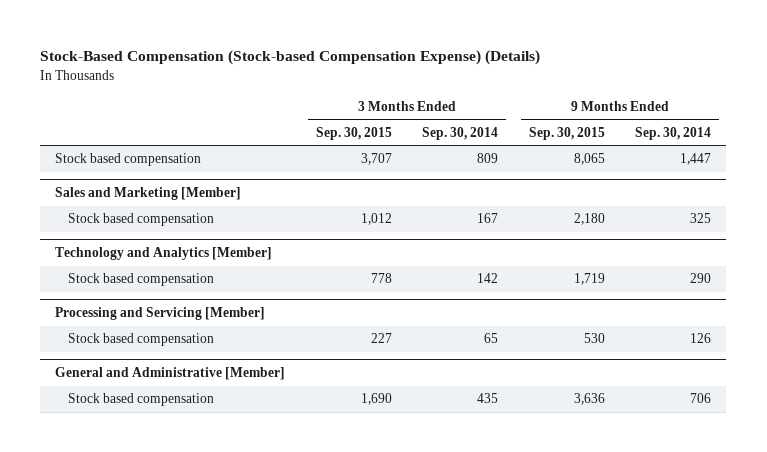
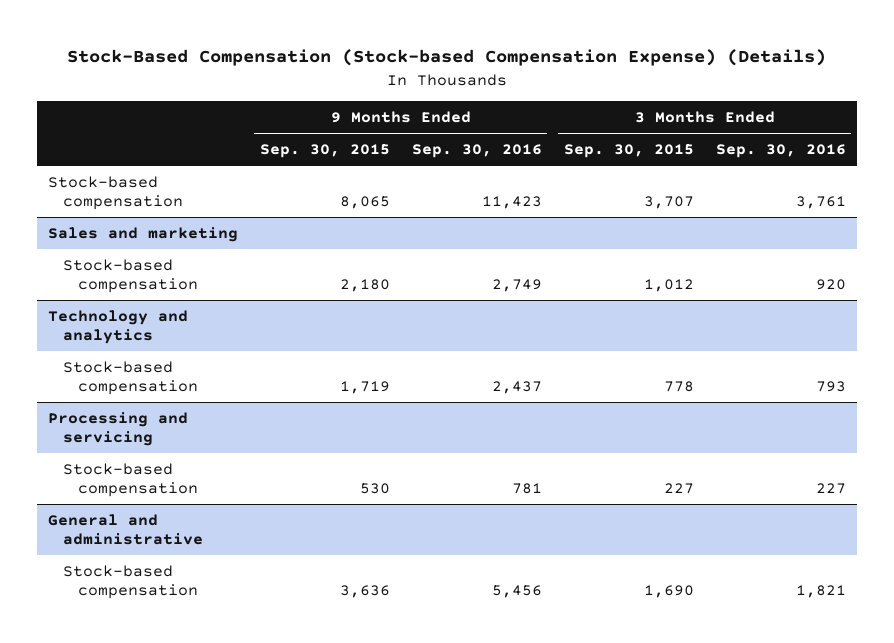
[422,126,499,140] Sep. 30, 2014 -> none
[635,126,712,140] Sep. 30, 2014 -> none
none -> [411,143,542,158] Sep. 30, 2016
none -> [715,143,846,158] Sep. 30, 2016
[55,153,202,167] Stock based compensation -> [47,175,183,211] Stock-based compensation
[55,187,242,201] Sales and Marketing [Member] -> [47,226,238,242] Sales and marketing
[67,213,214,227] Stock based compensation -> [62,258,198,294] Stock-based compensation
[55,247,273,261] Technology and Analytics [Member] -> [47,309,188,345] Technology and analytics
[67,273,214,287] Stock based compensation -> [62,360,198,396] Stock-based compensation
[55,307,266,321] Processing and Servicing [Member] -> [47,411,188,447] Processing and servicing
[67,333,214,347] Stock based compensation -> [62,462,198,498] Stock-based compensation
[55,367,286,381] General and Administrative [Member] -> [47,513,203,546] General and administrative
[67,393,214,407] Stock based compensation -> [62,564,198,600] Stock-based compensation

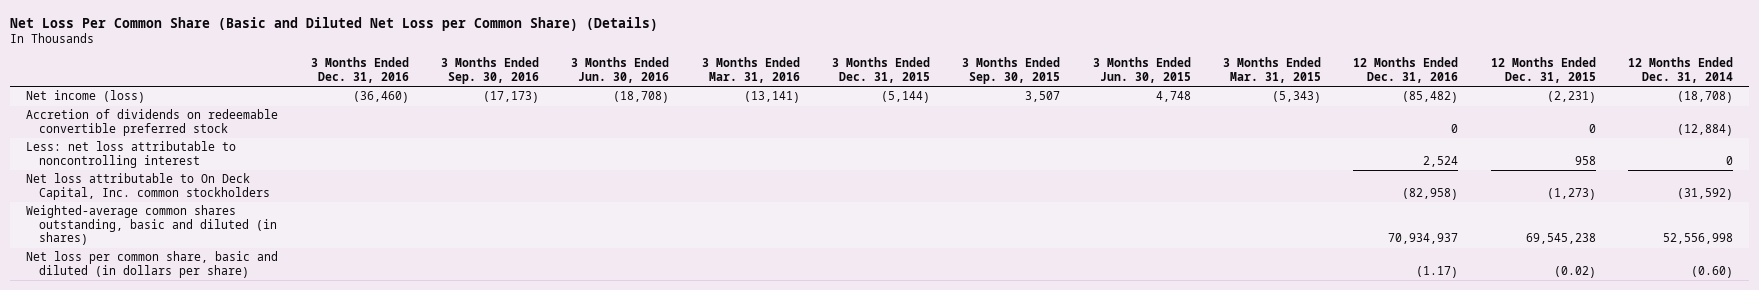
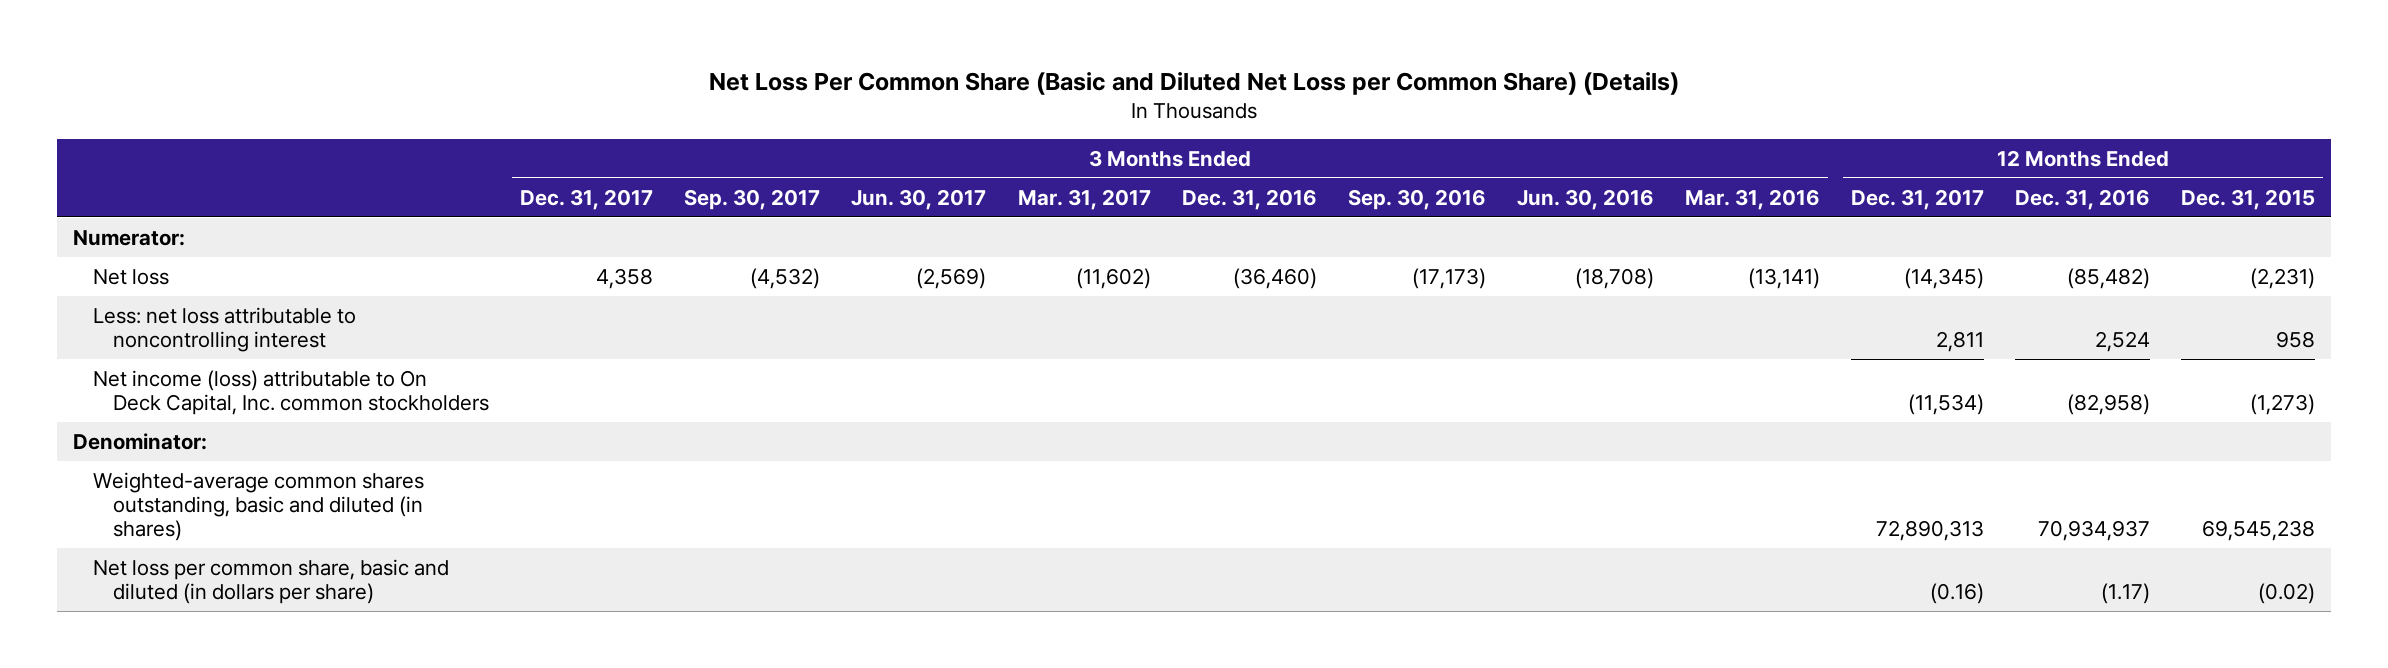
[831,57,930,84] 3 Months Ended Dec. 31, 2015 -> none
[962,57,1061,85] 3 Months Ended Sep. 30, 2015 -> none
[1092,57,1191,84] 3 Months Ended Jun. 30, 2015 -> none
[1222,57,1321,84] 3 Months Ended Mar. 31, 2015 -> none
[1628,57,1734,84] 12 Months Ended Dec. 31, 2014 -> none
none -> [520,188,654,210] Dec. 31, 2017
none -> [684,188,821,210] Sep. 30, 2017
none -> [851,188,987,210] Jun. 30, 2017
none -> [1017,188,1151,210] Mar. 31, 2017
none -> [1851,188,1985,210] Dec. 31, 2017
[26,109,279,136] Accretion of dividends on redeemable convertible preferred stock -> none
none -> [72,229,185,246] Numerator:
[26,90,146,104] Net income (loss) -> [92,268,169,285] Net loss
[26,173,270,200] Net loss attributable to On Deck Capital, Inc. common stockholders -> [92,369,490,416] Net income (loss) attributable to On Deck Capital, Inc. common stockholders
none -> [72,432,207,450] Denominator:

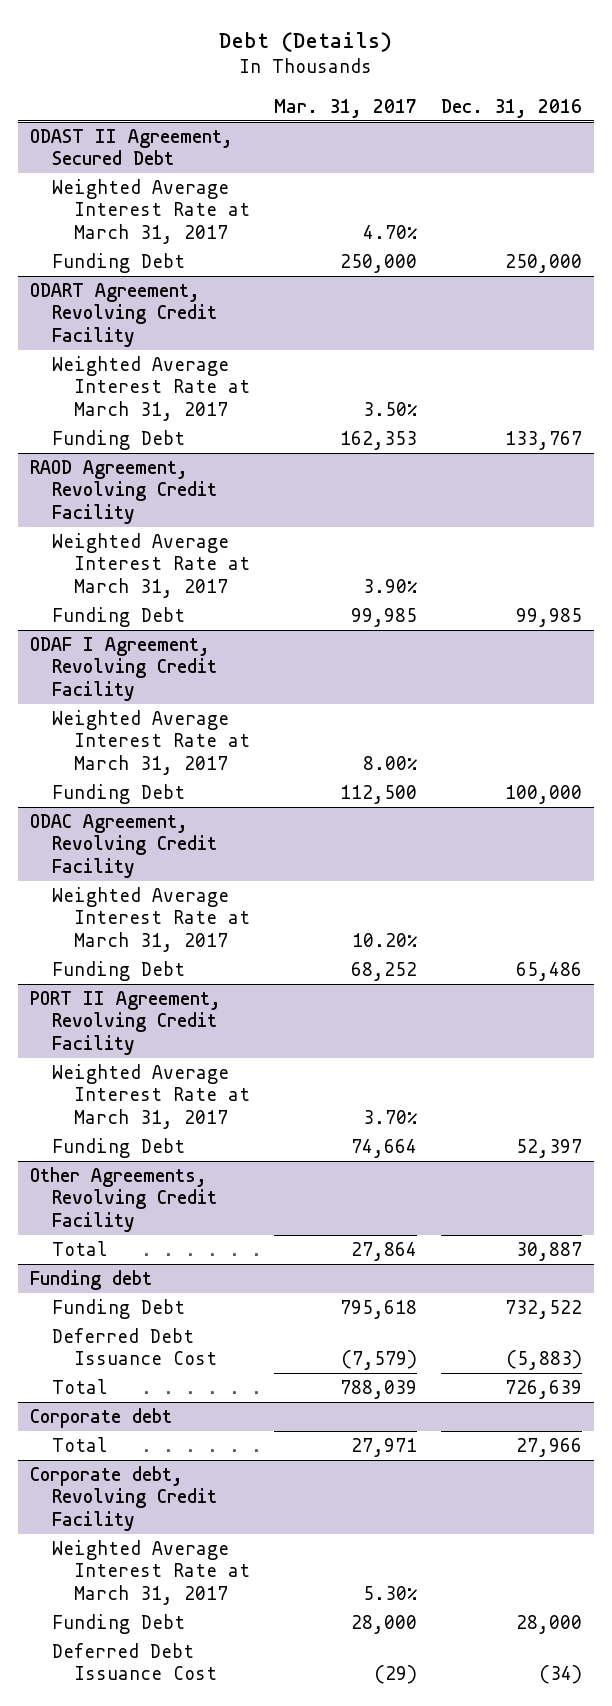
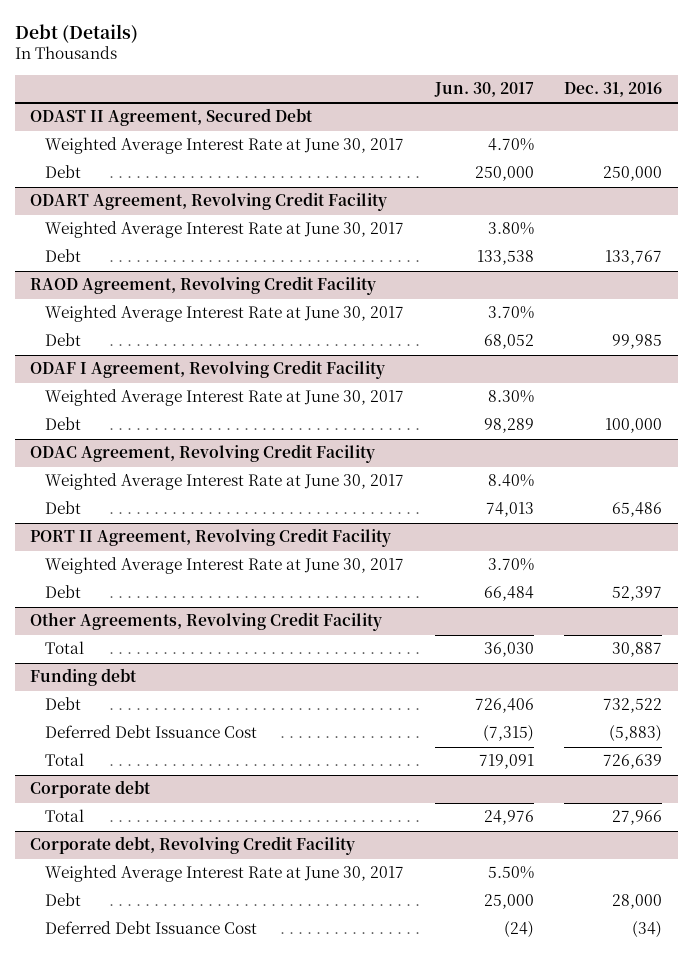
[273,98,417,118] Mar. 31, 2017 -> none
none -> [433,81,534,97] Jun. 30, 2017
[52,178,251,245] Weighted Average Interest Rate at March 31, 2017 -> [45,137,405,155] Weighted Average Interest Rate at June 30, 2017
[52,252,186,273] Funding Debt -> [45,165,82,179] Debt
[52,355,251,422] Weighted Average Interest Rate at March 31, 2017 -> [45,221,405,239] Weighted Average Interest Rate at June 30, 2017
[52,429,186,450] Funding Debt -> [45,249,82,263] Debt
[52,532,251,599] Weighted Average Interest Rate at March 31, 2017 -> [45,305,405,323] Weighted Average Interest Rate at June 30, 2017
[52,606,186,627] Funding Debt -> [45,333,82,347] Debt
[52,709,251,776] Weighted Average Interest Rate at March 31, 2017 -> [45,389,405,407] Weighted Average Interest Rate at June 30, 2017
[52,783,186,804] Funding Debt -> [45,417,82,431] Debt
[52,886,251,953] Weighted Average Interest Rate at March 31, 2017 -> [45,473,405,491] Weighted Average Interest Rate at June 30, 2017
[52,960,186,981] Funding Debt -> [45,501,82,515] Debt
[52,1063,251,1130] Weighted Average Interest Rate at March 31, 2017 -> [45,557,405,575] Weighted Average Interest Rate at June 30, 2017
[52,1137,186,1158] Funding Debt -> [45,585,82,599] Debt
[52,1298,186,1319] Funding Debt -> [45,697,82,711] Debt
[52,1539,251,1606] Weighted Average Interest Rate at March 31, 2017 -> [45,865,405,883] Weighted Average Interest Rate at June 30, 2017
[52,1613,186,1634] Funding Debt -> [45,893,82,907] Debt

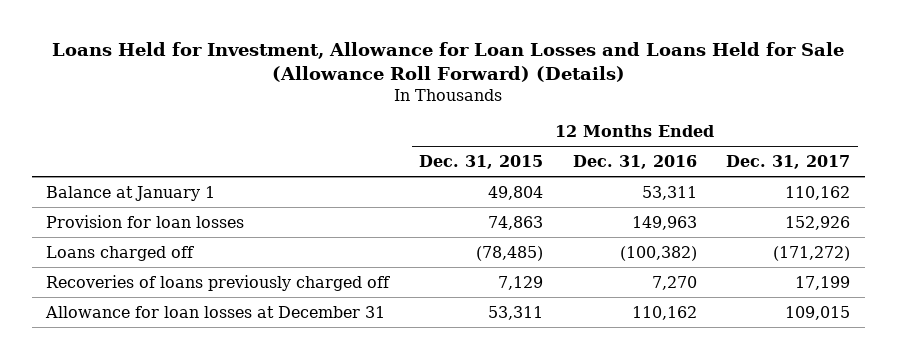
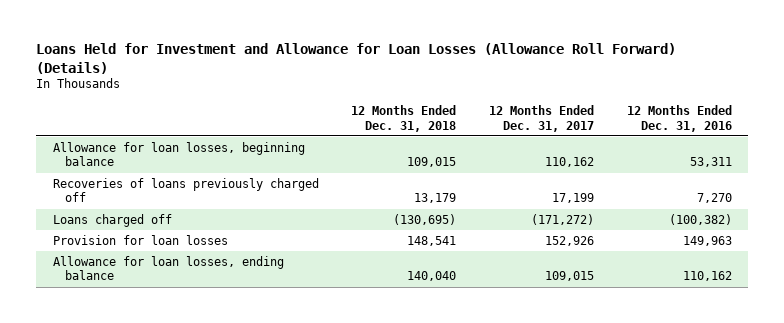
[52,41,845,83] Loans Held for Investment, Allowance for Loan Losses and Loans Held for Sale (Allowance Roll Forward) (Details) -> [36,43,677,74] Loans Held for Investment and Allowance for Loan Losses (Allowance Roll Forward) (Details)
[419,155,544,170] Dec. 31, 2015 -> none
none -> [351,104,457,132] 12 Months Ended Dec. 31, 2018
[46,185,216,201] Balance at January 1 -> [52,141,305,167] Allowance for loan losses, beginning balance
[46,245,195,261] Loans charged off -> [52,213,172,227] Loans charged off
[46,214,245,228] Provision for loan losses -> [52,234,228,245] Provision for loan losses
[45,305,386,318] Allowance for loan losses at December 31 -> [52,255,284,281] Allowance for loan losses, ending balance

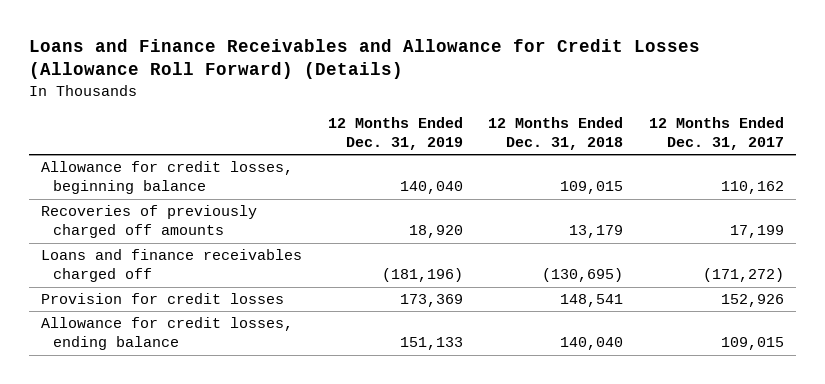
[36,43,677,74] Loans Held for Investment and Allowance for Loan Losses (Allowance Roll Forward) (Details) -> [28,38,700,80] Loans and Finance Receivables and Allowance for Credit Losses (Allowance Roll Forward) (Details)
[626,104,732,132] 12 Months Ended Dec. 31, 2016 -> none
none -> [327,116,463,150] 12 Months Ended Dec. 31, 2019
[52,141,305,167] Allowance for loan losses, beginning balance -> [41,161,294,195] Allowance for credit losses, beginning balance
[52,177,319,203] Recoveries of loans previously charged off -> [41,205,258,239] Recoveries of previously charged off amounts
[52,213,172,227] Loans charged off -> [41,249,303,283] Loans and finance receivables charged off
[52,234,228,245] Provision for loan losses -> [41,293,285,305] Provision for credit losses
[52,255,284,281] Allowance for loan losses, ending balance -> [41,317,294,351] Allowance for credit losses, ending balance

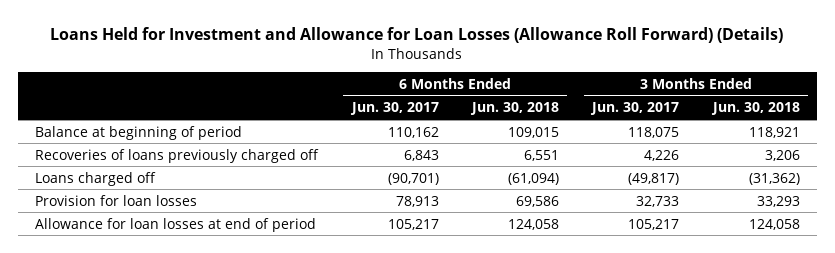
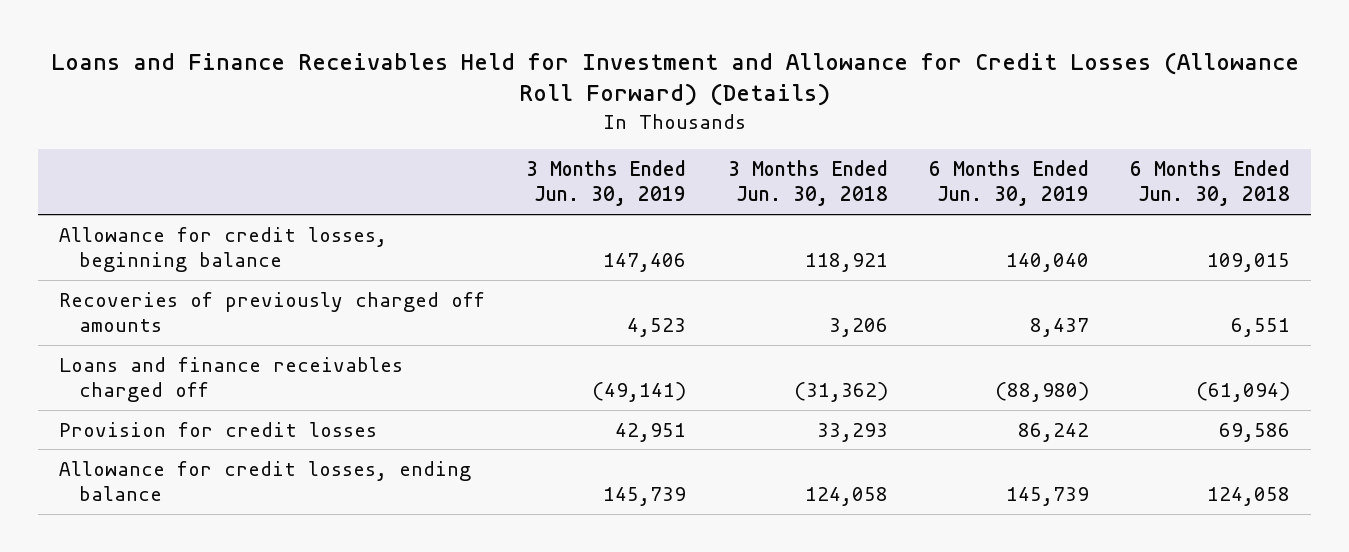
[50,26,784,43] Loans Held for Investment and Allowance for Loan Losses (Allowance Roll Forward) (Details) -> [50,51,1299,107] Loans and Finance Receivables Held for Investment and Allowance for Credit Losses (Allowance Roll Forward) (Details)
[349,102,439,116] Jun. 30, 2017 -> none
[590,102,680,116] Jun. 30, 2017 -> none
none -> [526,159,687,207] 3 Months Ended Jun. 30, 2019
none -> [928,159,1089,207] 6 Months Ended Jun. 30, 2019
[35,125,243,140] Balance at beginning of period -> [58,226,387,273] Allowance for credit losses, beginning balance
[35,148,320,163] Recoveries of loans previously charged off -> [58,291,485,333] Recoveries of previously charged off amounts
[35,171,157,186] Loans charged off -> [58,356,403,403] Loans and finance receivables charged off
[35,194,198,206] Provision for loan losses -> [58,421,377,437] Provision for credit losses
[35,217,317,232] Allowance for loan losses at end of period -> [58,460,471,502] Allowance for credit losses, ending balance

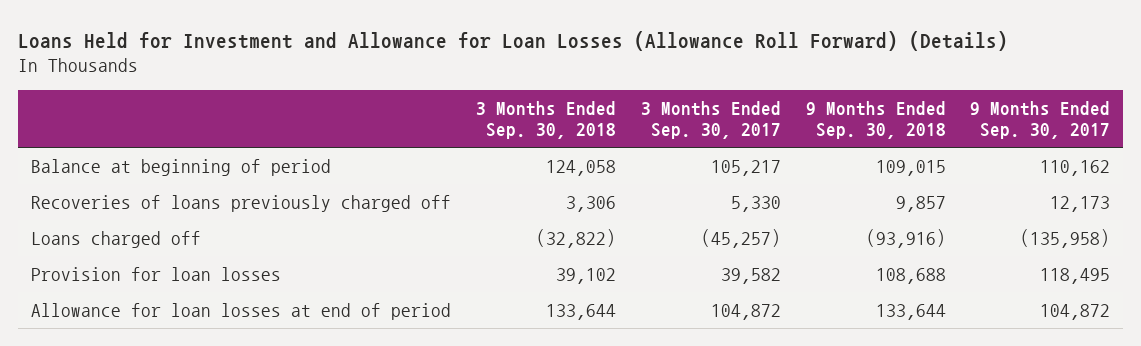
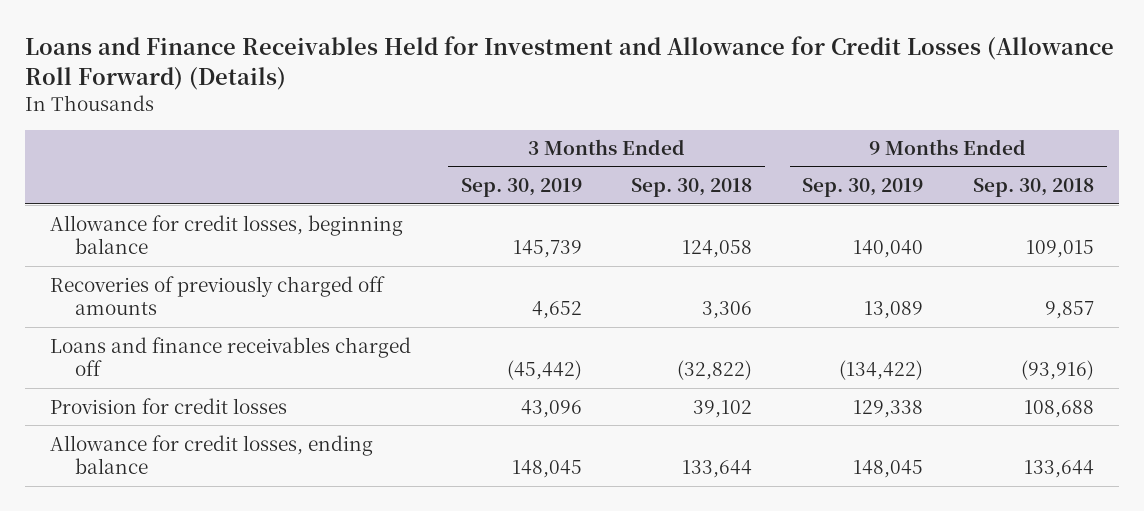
[18,30,1009,51] Loans Held for Investment and Allowance for Loan Losses (Allowance Roll Forward) (Details) -> [24,35,1114,90] Loans and Finance Receivables Held for Investment and Allowance for Credit Losses (Allowance Roll Forward) (Details)
[640,100,781,140] 3 Months Ended Sep. 30, 2017 -> none
[970,100,1111,140] 9 Months Ended Sep. 30, 2017 -> none
none -> [460,178,582,198] Sep. 30, 2019
none -> [802,178,924,198] Sep. 30, 2019
[30,158,331,176] Balance at beginning of period -> [49,214,403,255] Allowance for credit losses, beginning balance
[30,194,451,212] Recoveries of loans previously charged off -> [49,275,385,316] Recoveries of previously charged off amounts
[30,230,201,248] Loans charged off -> [49,336,411,377] Loans and finance receivables charged off
[30,266,281,281] Provision for loan losses -> [49,397,287,414] Provision for credit losses
[30,302,451,320] Allowance for loan losses at end of period -> [49,434,373,475] Allowance for credit losses, ending balance

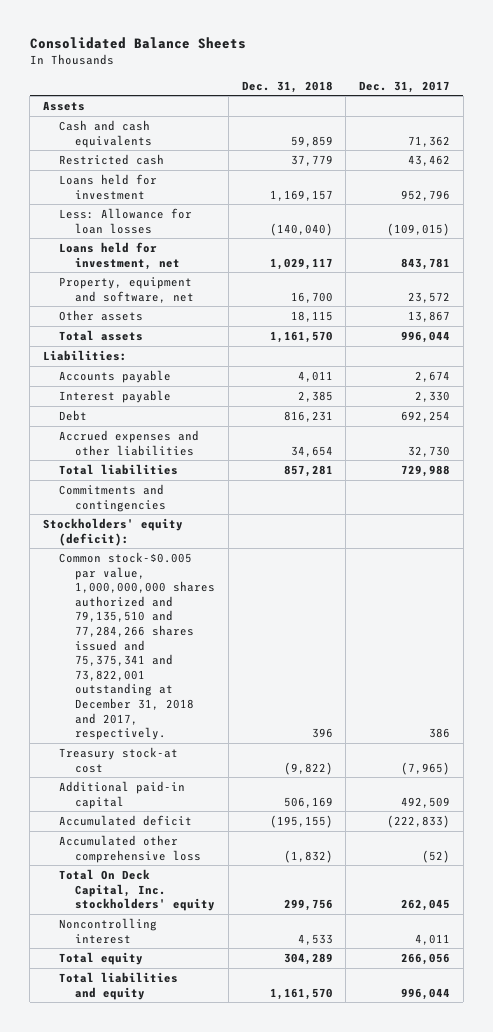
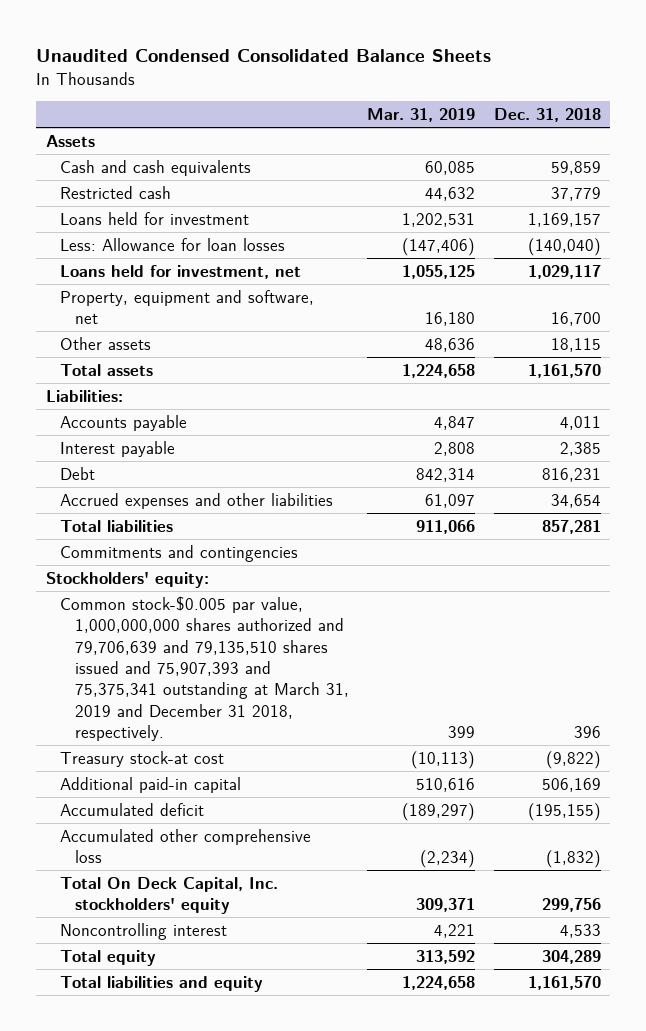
[29,36,246,49] Consolidated Balance Sheets -> [36,49,492,63] Unaudited Condensed Consolidated Balance Sheets
[359,80,451,93] Dec. 31, 2017 -> none
none -> [367,108,476,123] Mar. 31, 2019
[42,517,183,546] Stockholders' equity (deficit): -> [45,571,209,588] Stockholders' equity:
[59,551,216,741] Common stock-$0.005 par value, 1,000,000,000 shares authorized and 79,135,510 and 77,284,266 shares issued and 75,375,341 and 73,822,001 outstanding at December 31, 2018 and 2017, respectively. -> [60,595,349,742] Common stock-$0.005 par value, 1,000,000,000 shares authorized and 79,706,639 and 79,135,510 shares issued and 75,907,393 and 75,375,341 outstanding at March 31, 2019 and December 31 2018, respectively.

